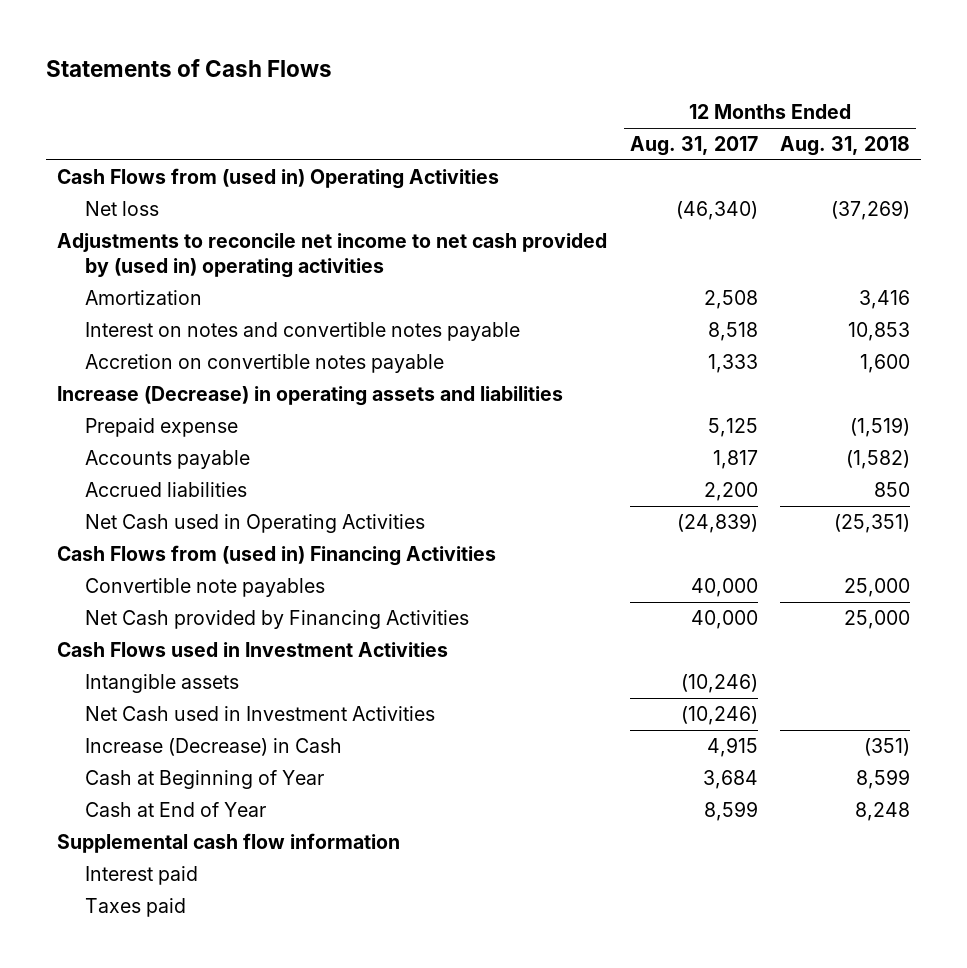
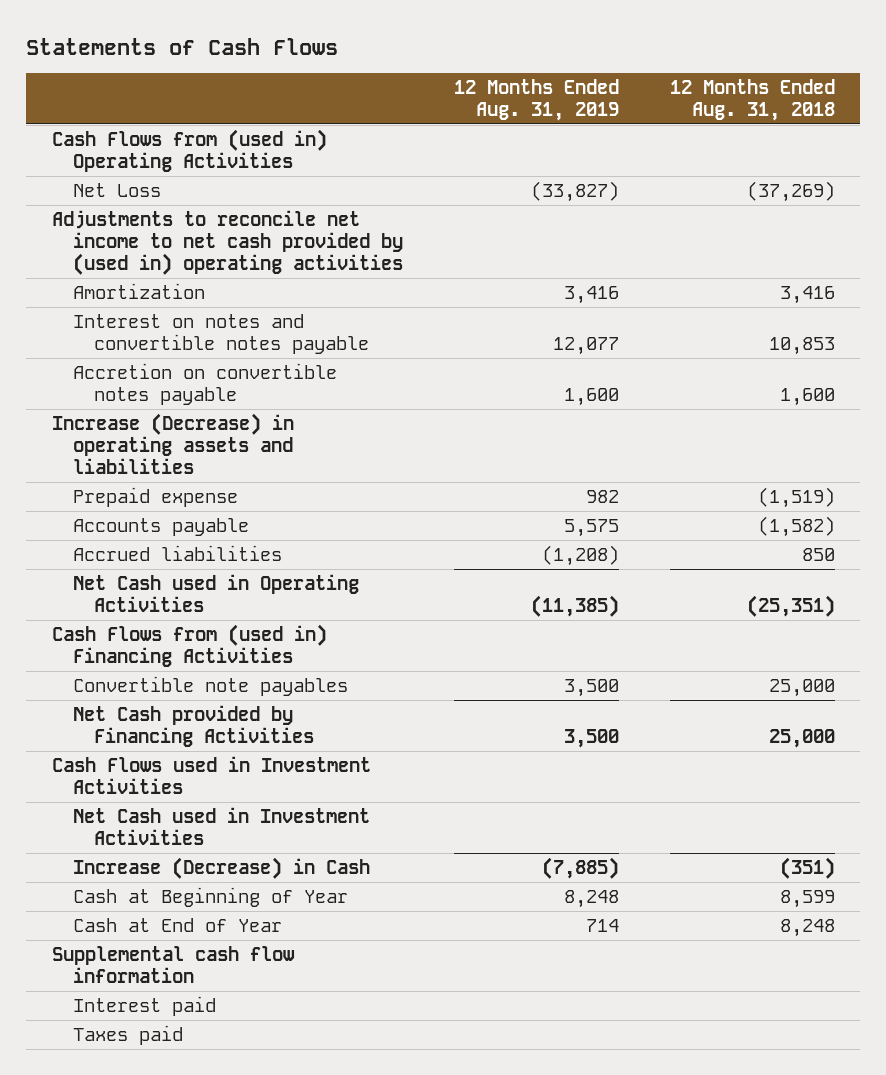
[629,135,758,156] Aug. 31, 2017 -> none
none -> [453,79,619,122] 12 Months Ended Aug. 31, 2019
[84,200,159,216] Net loss -> [72,182,161,197] Net Loss
[84,673,239,693] Intangible assets -> none

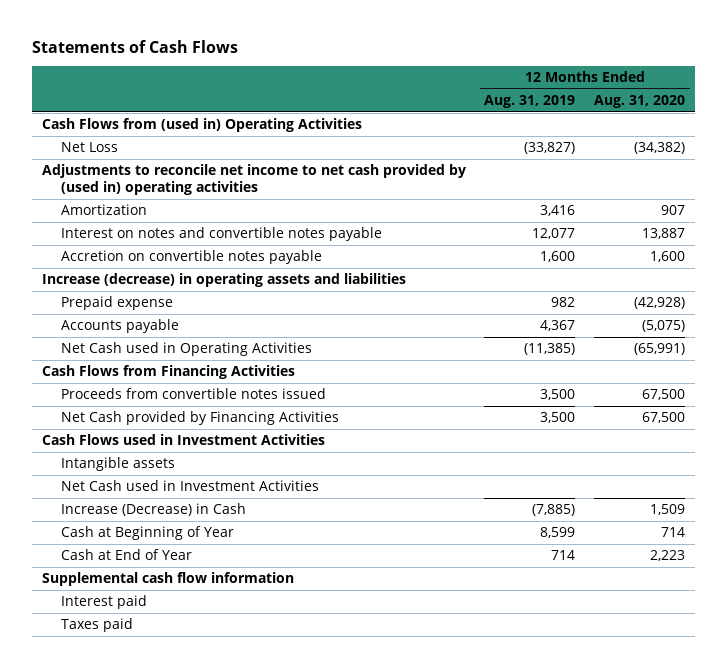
[669,79,835,122] 12 Months Ended Aug. 31, 2018 -> none
none -> [594,94,686,108] Aug. 31, 2020
[51,412,294,474] Increase (Decrease) in operating assets and liabilities -> [41,273,406,288] Increase (decrease) in operating assets and liabilities
[72,544,282,561] Accrued liabilities -> none
[563,518,619,537] 5,575 -> [540,320,576,332] 4,367
[51,623,327,667] Cash Flows from (used in) Financing Activities -> [41,365,295,380] Cash Flows from Financing Activities
[72,675,348,696] Convertible note payables -> [61,388,327,400] Proceeds from convertible notes issued
none -> [61,457,176,472] Intangible assets
[563,889,619,908] 8,248 -> [540,527,576,539] 8,599

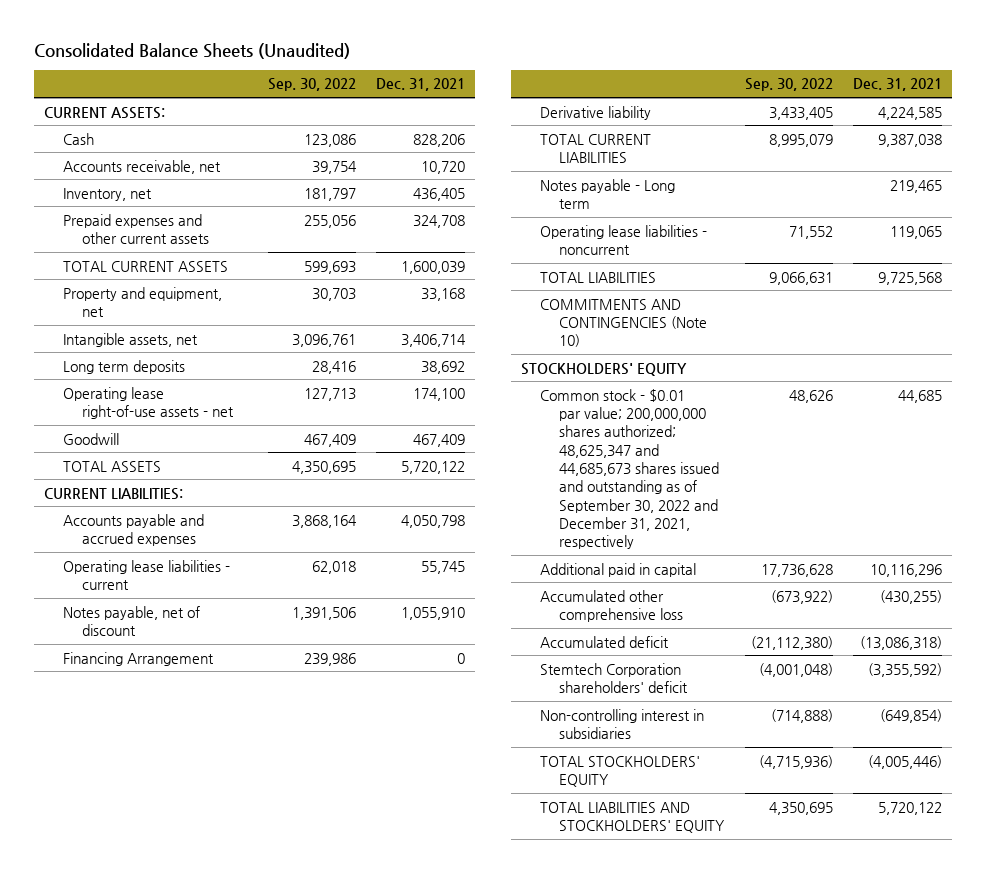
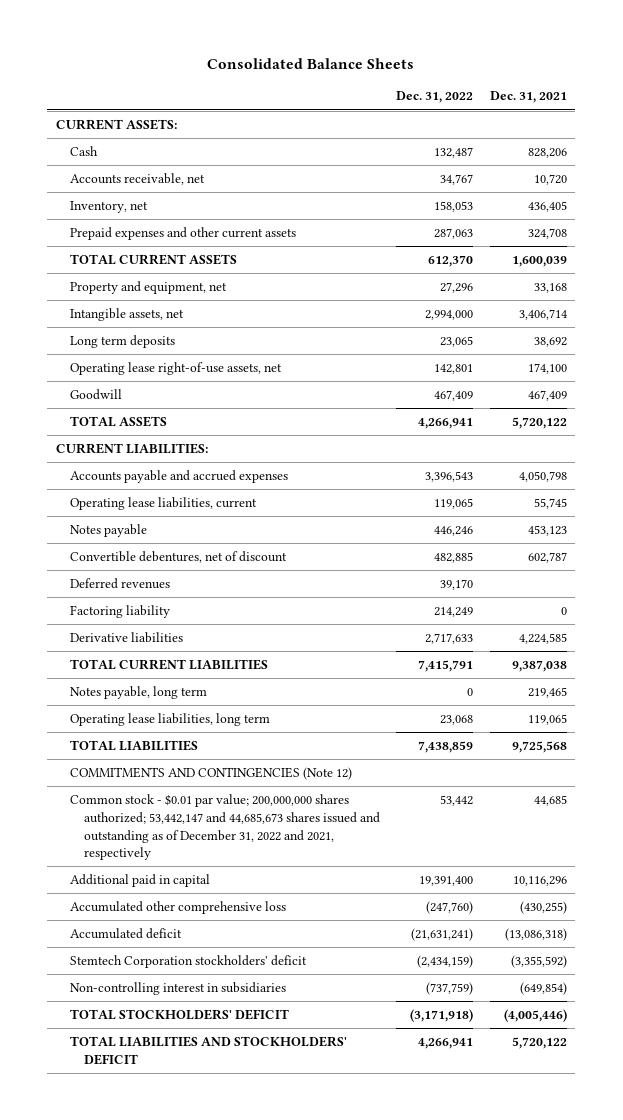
[33,42,350,59] Consolidated Balance Sheets (Unaudited) -> [207,57,415,69] Consolidated Balance Sheets
[267,78,356,92] Sep. 30, 2022 -> none
none -> [396,91,474,104] Dec. 31, 2022
[63,386,235,420] Operating lease right-of-use assets - net -> [69,362,282,376] Operating lease right-of-use assets, net
[63,651,215,666] Financing Arrangement -> none
[63,559,231,591] Operating lease liabilities - current -> [69,497,257,511] Operating lease liabilities, current
[63,605,201,637] Notes payable, net of discount -> [69,524,147,538] Notes payable
[400,606,465,620] 1,055,910 -> [528,525,568,537] 453,123
none -> [69,551,287,564] Convertible debentures, net of discount
none -> [69,578,170,590] Deferred revenues
none -> [69,605,170,619] Factoring liability
[540,105,652,120] Derivative liability -> [69,632,183,644] Derivative liabilities
[540,178,676,210] Notes payable - Long term -> [69,686,207,700] Notes payable, long term
[540,224,708,256] Operating lease liabilities - noncurrent -> [69,713,270,727] Operating lease liabilities, long term
[520,362,687,376] STOCKHOLDERS' EQUITY -> none
[540,298,708,348] COMMITMENTS AND CONTINGENCIES (Note 10) -> [69,767,352,781] COMMITMENTS AND CONTINGENCIES (Note 12)
[540,388,720,550] Common stock - $0.01 par value; 200,000,000 shares authorized; 48,625,347 and 44,685,673 shares issued and outstanding as of September 30, 2022 and December 31, 2021, respectively -> [69,794,380,861] Common stock - $0.01 par value; 200,000,000 shares authorized; 53,442,147 and 44,685,673 shares issued and outstanding as of December 31, 2022 and 2021, respectively
[540,662,689,694] Stemtech Corporation shareholders' deficit -> [69,955,307,969] Stemtech Corporation stockholders' deficit
[540,755,701,788] TOTAL STOCKHOLDERS' EQUITY -> [69,1009,289,1021] TOTAL STOCKHOLDERS' DEFICIT
[540,801,725,834] TOTAL LIABILITIES AND STOCKHOLDERS' EQUITY -> [69,1036,347,1065] TOTAL LIABILITIES AND STOCKHOLDERS' DEFICIT

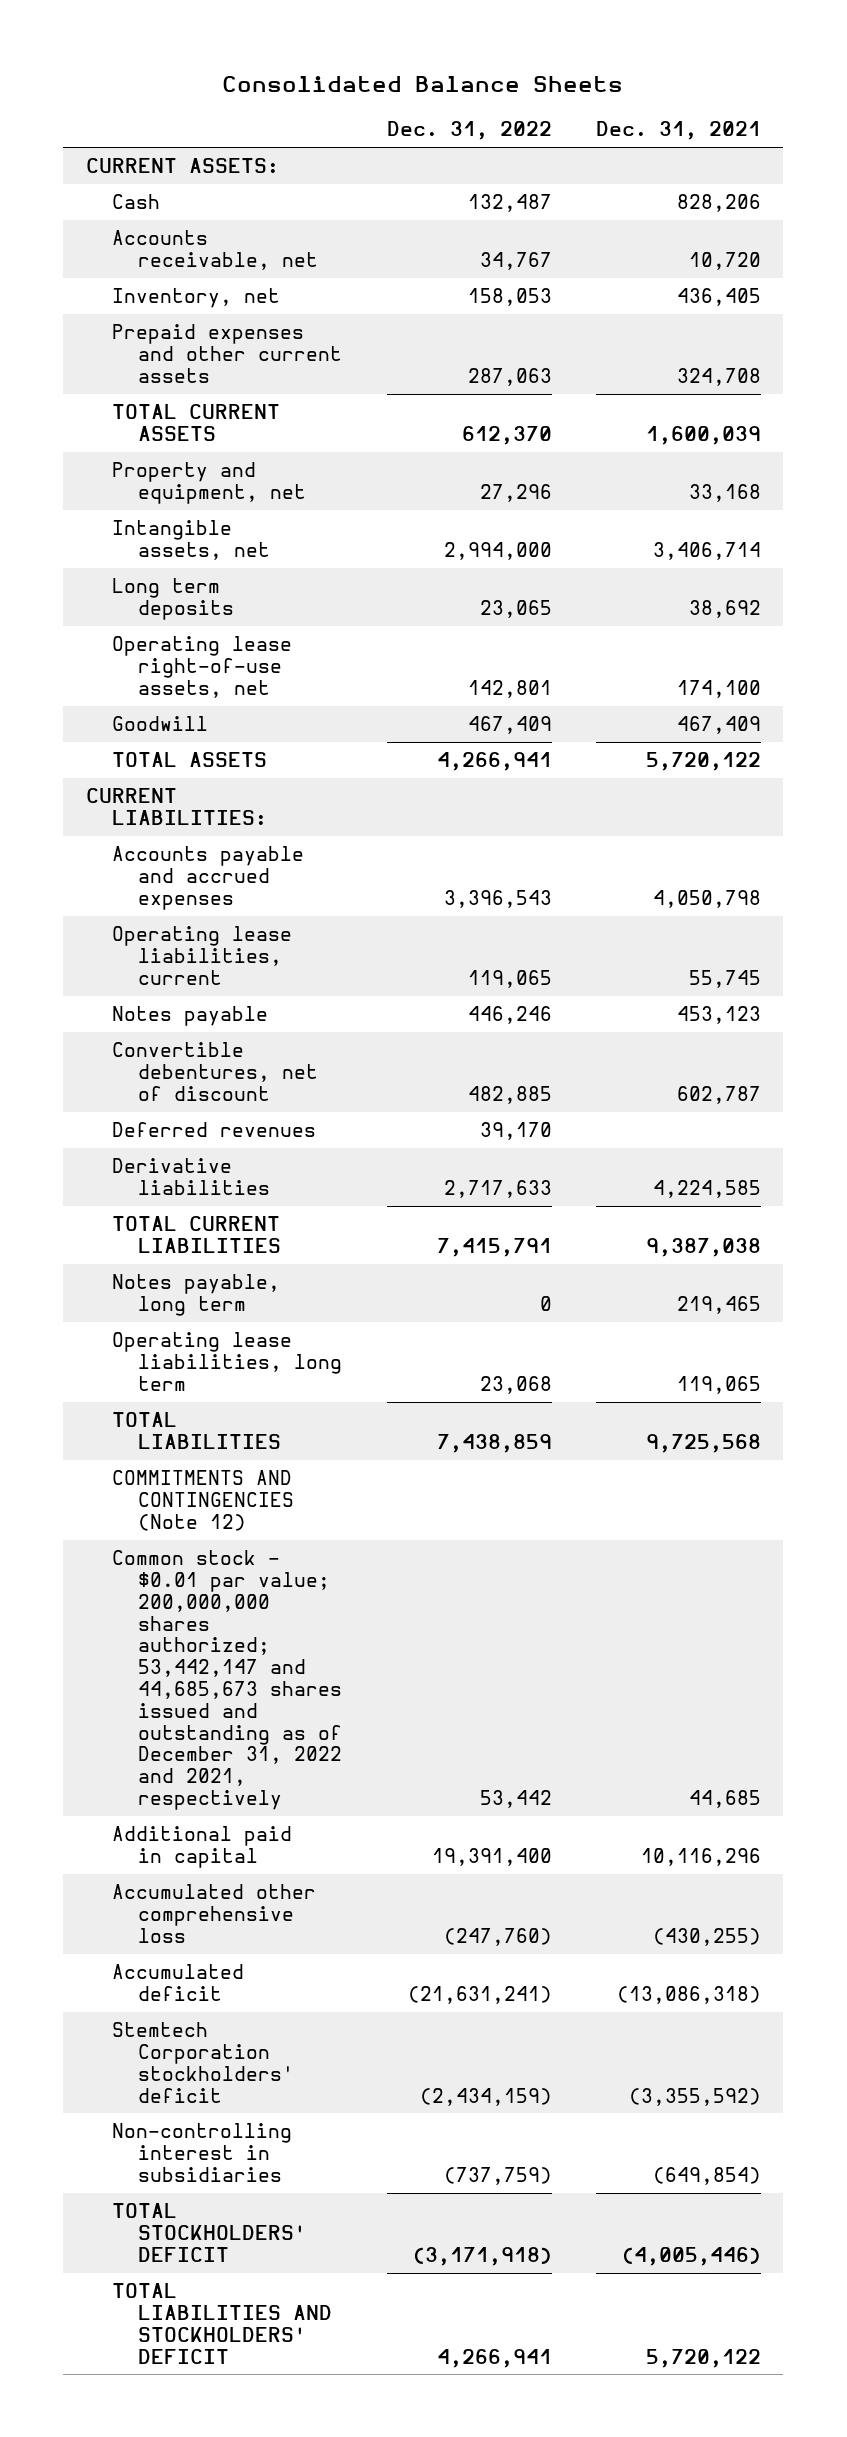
[69,605,170,619] Factoring liability -> none

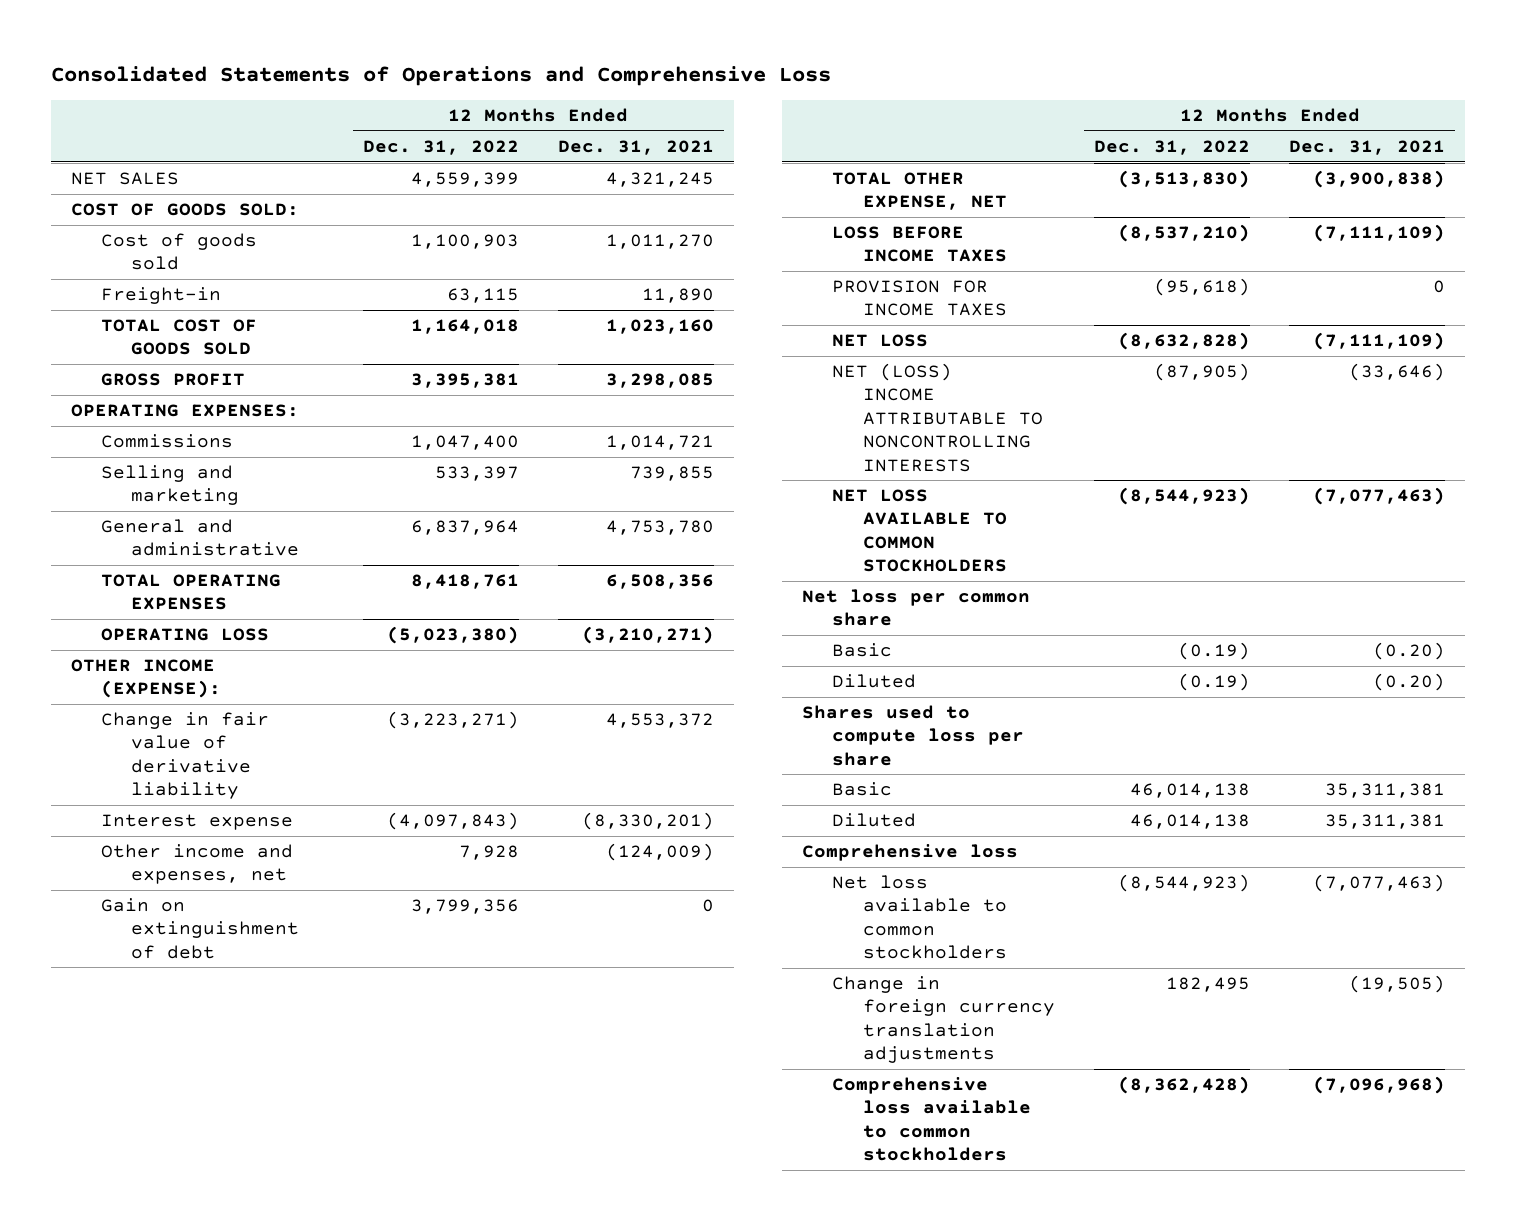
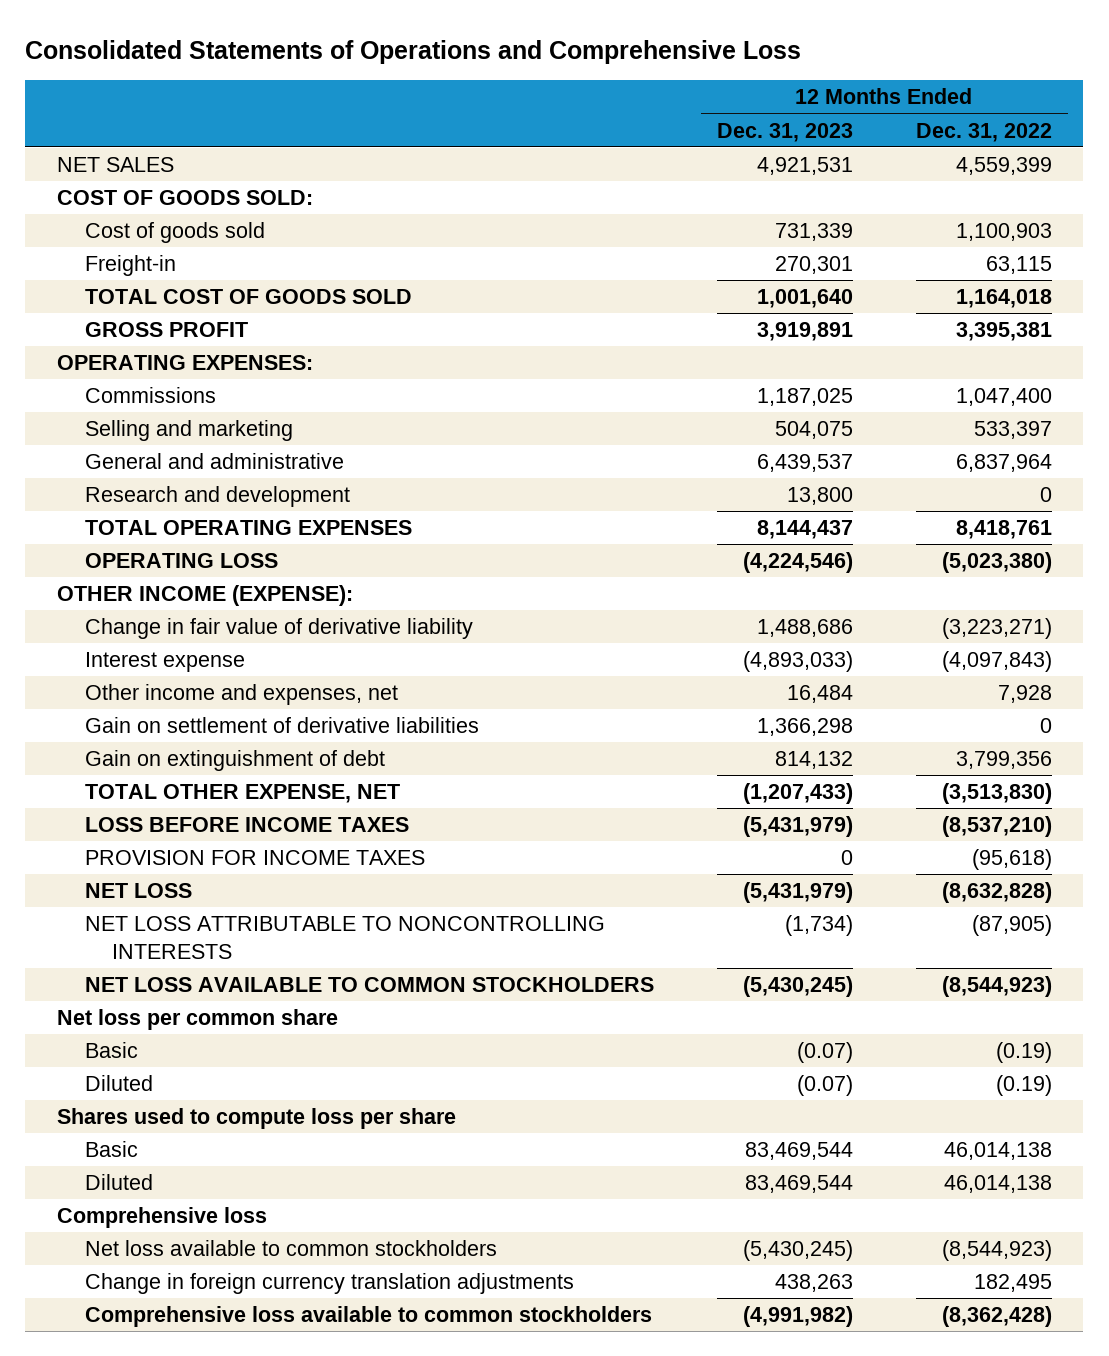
[558,139,715,155] Dec. 31, 2021 -> none
none -> [716,122,853,142] Dec. 31, 2023
none -> [84,486,350,508] Research and development
none -> [84,717,479,734] Gain on settlement of derivative liabilities
[832,363,1043,472] NET (LOSS) INCOME ATTRIBUTABLE TO NONCONTROLLING INTERESTS -> [84,916,605,959] NET LOSS ATTRIBUTABLE TO NONCONTROLLING INTERESTS

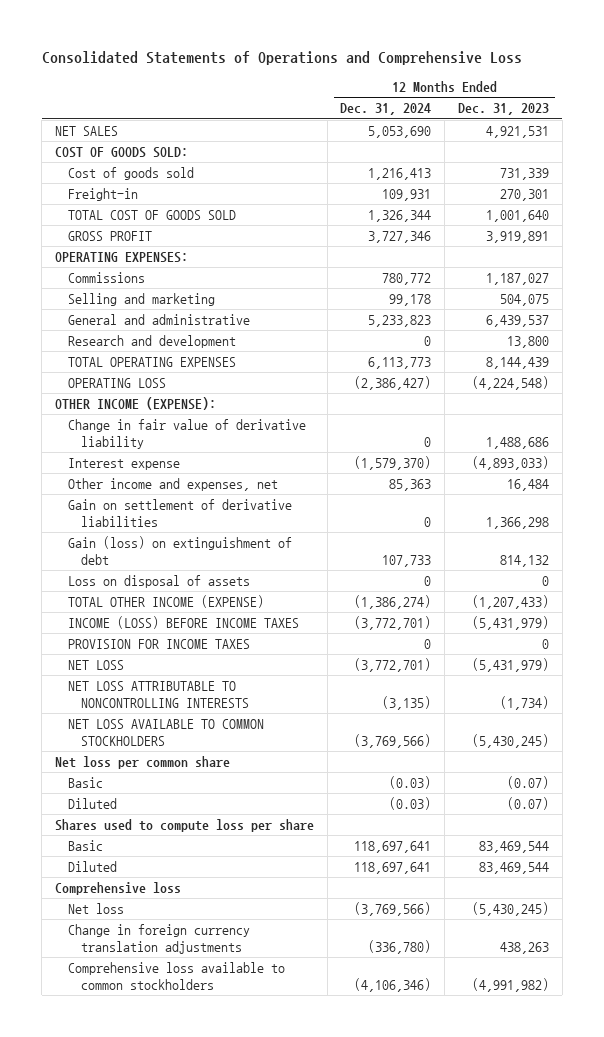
[915,122,1052,142] Dec. 31, 2022 -> none
none -> [340,103,432,116] Dec. 31, 2024
[756,388,853,407] 1,187,025 -> [485,273,549,286] 1,187,027
[756,520,853,540] 8,144,437 -> [485,357,549,370] 8,144,439
[742,552,853,574] (4,224,546) -> [471,376,549,391] (4,224,548)
[84,750,385,772] Gain on extinguishment of debt -> [68,536,293,566] Gain (loss) on extinguishment of debt
none -> [68,575,251,589] Loss on disposal of assets
[84,784,400,804] TOTAL OTHER EXPENSE, NET -> [68,595,265,609] TOTAL OTHER INCOME (EXPENSE)
[84,817,409,833] LOSS BEFORE INCOME TAXES -> [68,616,300,630] INCOME (LOSS) BEFORE INCOME TAXES
[84,1240,497,1257] Net loss available to common stockholders -> [68,903,125,915] Net loss

